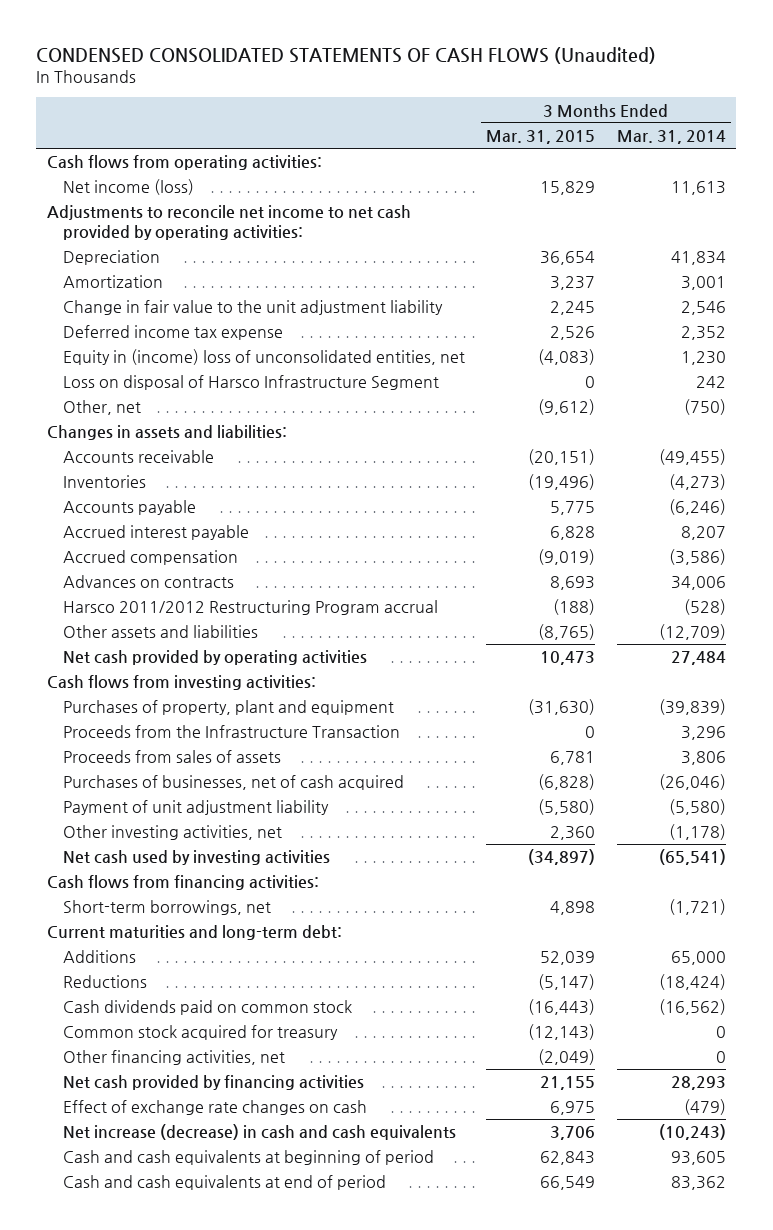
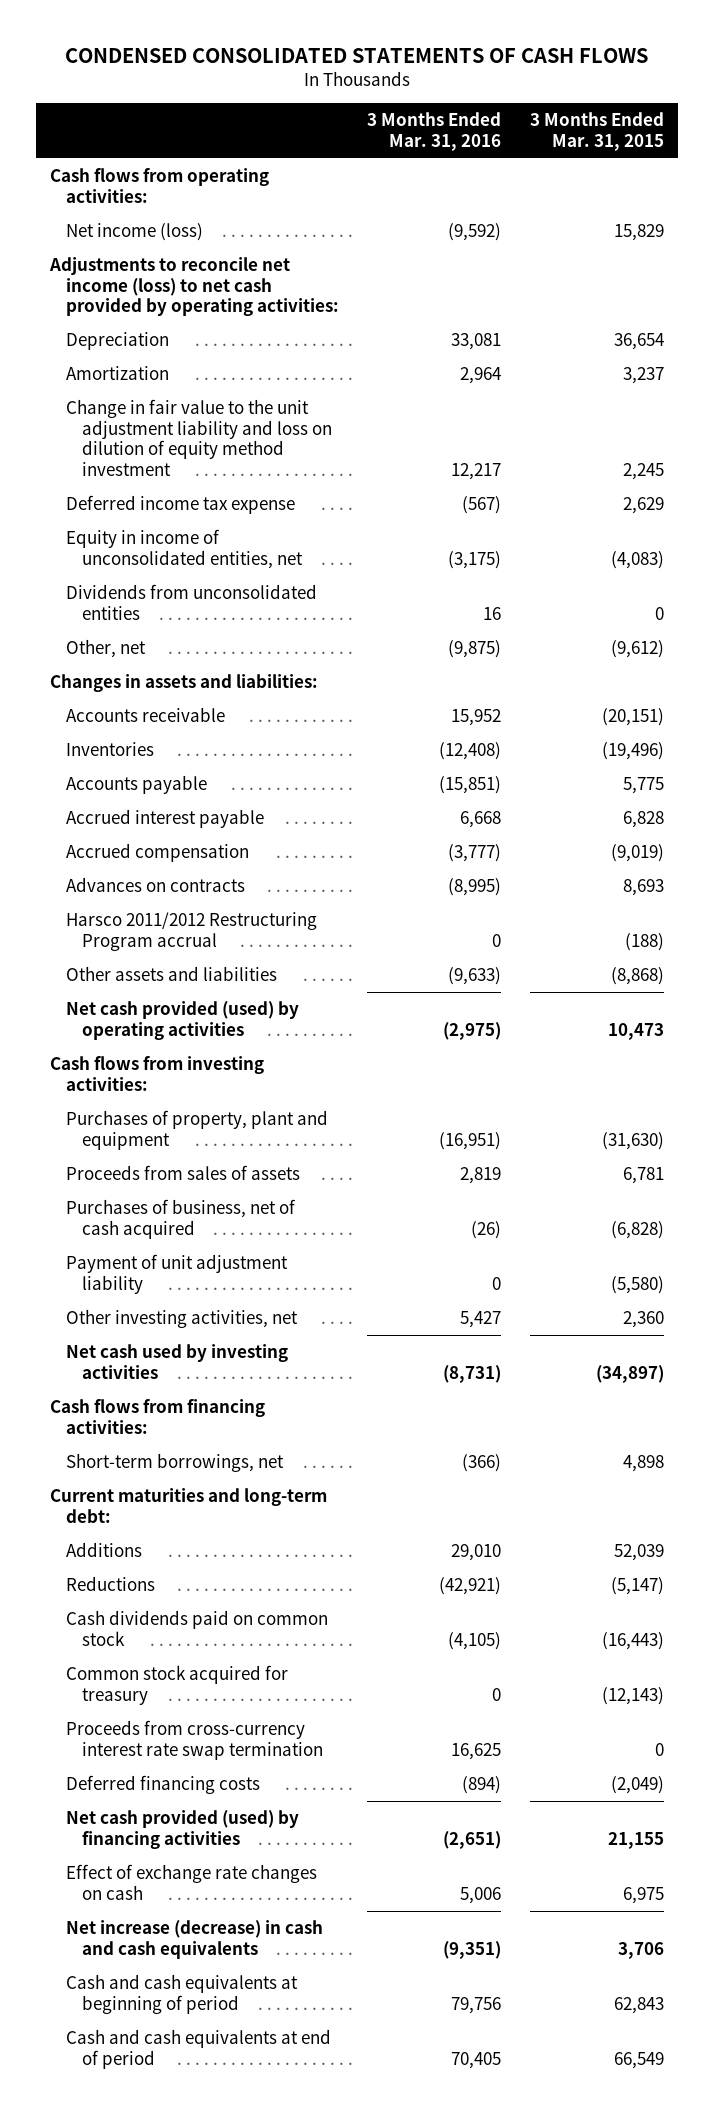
[36,46,657,64] CONDENSED CONSOLIDATED STATEMENTS OF CASH FLOWS (Unaudited) -> [64,47,648,63] CONDENSED CONSOLIDATED STATEMENTS OF CASH FLOWS
[616,129,726,144] Mar. 31, 2014 -> none
none -> [367,112,502,151] 3 Months Ended Mar. 31, 2016
[46,205,411,240] Adjustments to reconcile net income to net cash provided by operating activities: -> [49,257,339,317] Adjustments to reconcile net income (loss) to net cash provided by operating activities:
[63,375,440,391] Loss on disposal of Harsco Infrastructure Segment -> none
[63,300,444,316] Change in fair value to the unit adjustment liability -> [65,399,332,476] Change in fair value to the unit adjustment liability and loss on dilution of equity method investment
[550,326,596,341] 2,526 -> [622,497,664,515] 2,629
[63,349,466,366] Equity in (income) loss of unconsolidated entities, net -> [65,529,303,569] Equity in income of unconsolidated entities, net
none -> [65,584,317,620] Dividends from unconsolidated entities
[538,624,596,641] (8,765) -> [610,967,664,986] (8,868)
[63,650,368,666] Net cash provided by operating activities -> [65,1001,299,1040] Net cash provided (used) by operating activities
[63,725,401,739] Proceeds from the Infrastructure Transaction -> none
[63,775,405,791] Purchases of businesses, net of cash acquired -> [65,1199,296,1239] Purchases of business, net of cash acquired
none -> [65,1720,323,1760] Proceeds from cross-currency interest rate swap termination
[63,1050,286,1066] Other financing activities, net -> [65,1775,260,1795] Deferred financing costs
[63,1075,365,1091] Net cash provided by financing activities -> [65,1810,299,1849] Net cash provided (used) by financing activities

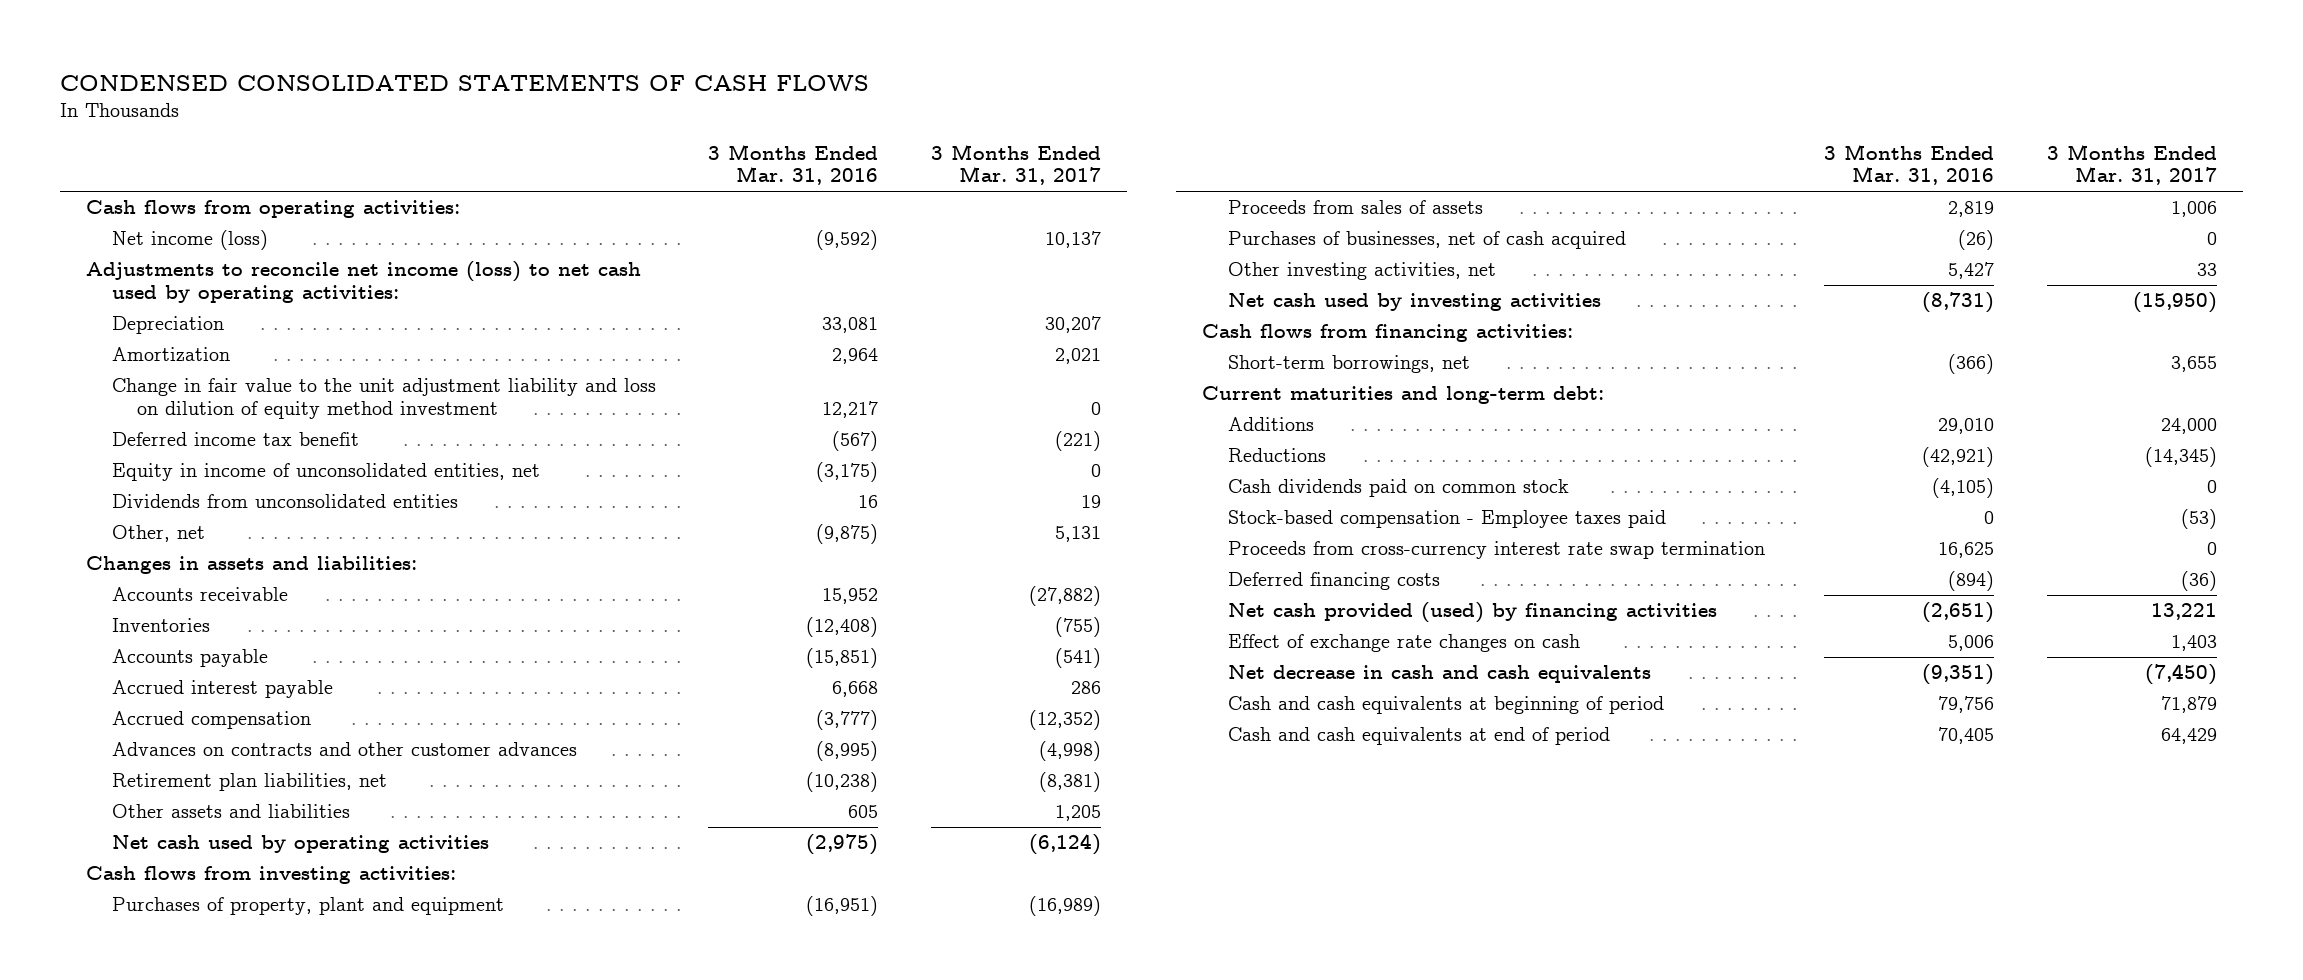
[529,112,664,151] 3 Months Ended Mar. 31, 2015 -> none
none -> [930,143,1101,186] 3 Months Ended Mar. 31, 2017
[49,257,339,317] Adjustments to reconcile net income (loss) to net cash provided by operating activities: -> [86,261,642,304] Adjustments to reconcile net income (loss) to net cash used by operating activities:
[65,495,295,515] Deferred income tax expense -> [111,432,359,447] Deferred income tax benefit
[65,912,317,951] Harsco 2011/2012 Restructuring Program accrual -> none
[65,877,245,893] Advances on contracts -> [111,742,577,757] Advances on contracts and other customer advances
none -> [111,773,387,792] Retirement plan liabilities, net
[448,967,502,986] (9,633) -> [848,805,879,819] 605
[65,1001,299,1040] Net cash provided (used) by operating activities -> [111,835,489,854] Net cash used by operating activities
[65,1254,288,1294] Payment of unit adjustment liability -> none
[65,1199,296,1239] Purchases of business, net of cash acquired -> [1227,231,1626,250] Purchases of businesses, net of cash acquired
[65,1665,288,1705] Common stock acquired for treasury -> [1227,510,1666,529] Stock-based compensation - Employee taxes paid
[65,1920,323,1959] Net increase (decrease) in cash and cash equivalents -> [1227,665,1651,684] Net decrease in cash and cash equivalents

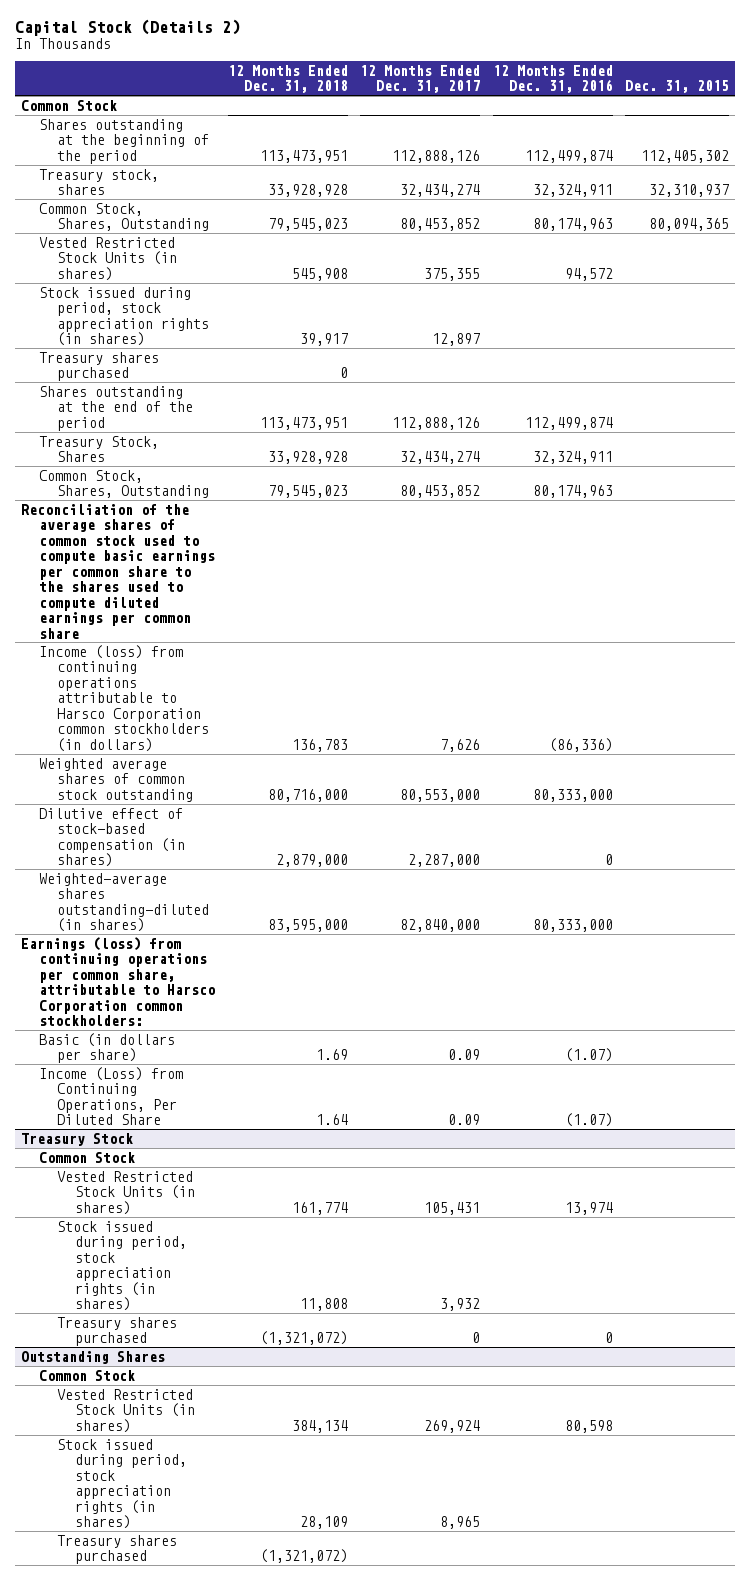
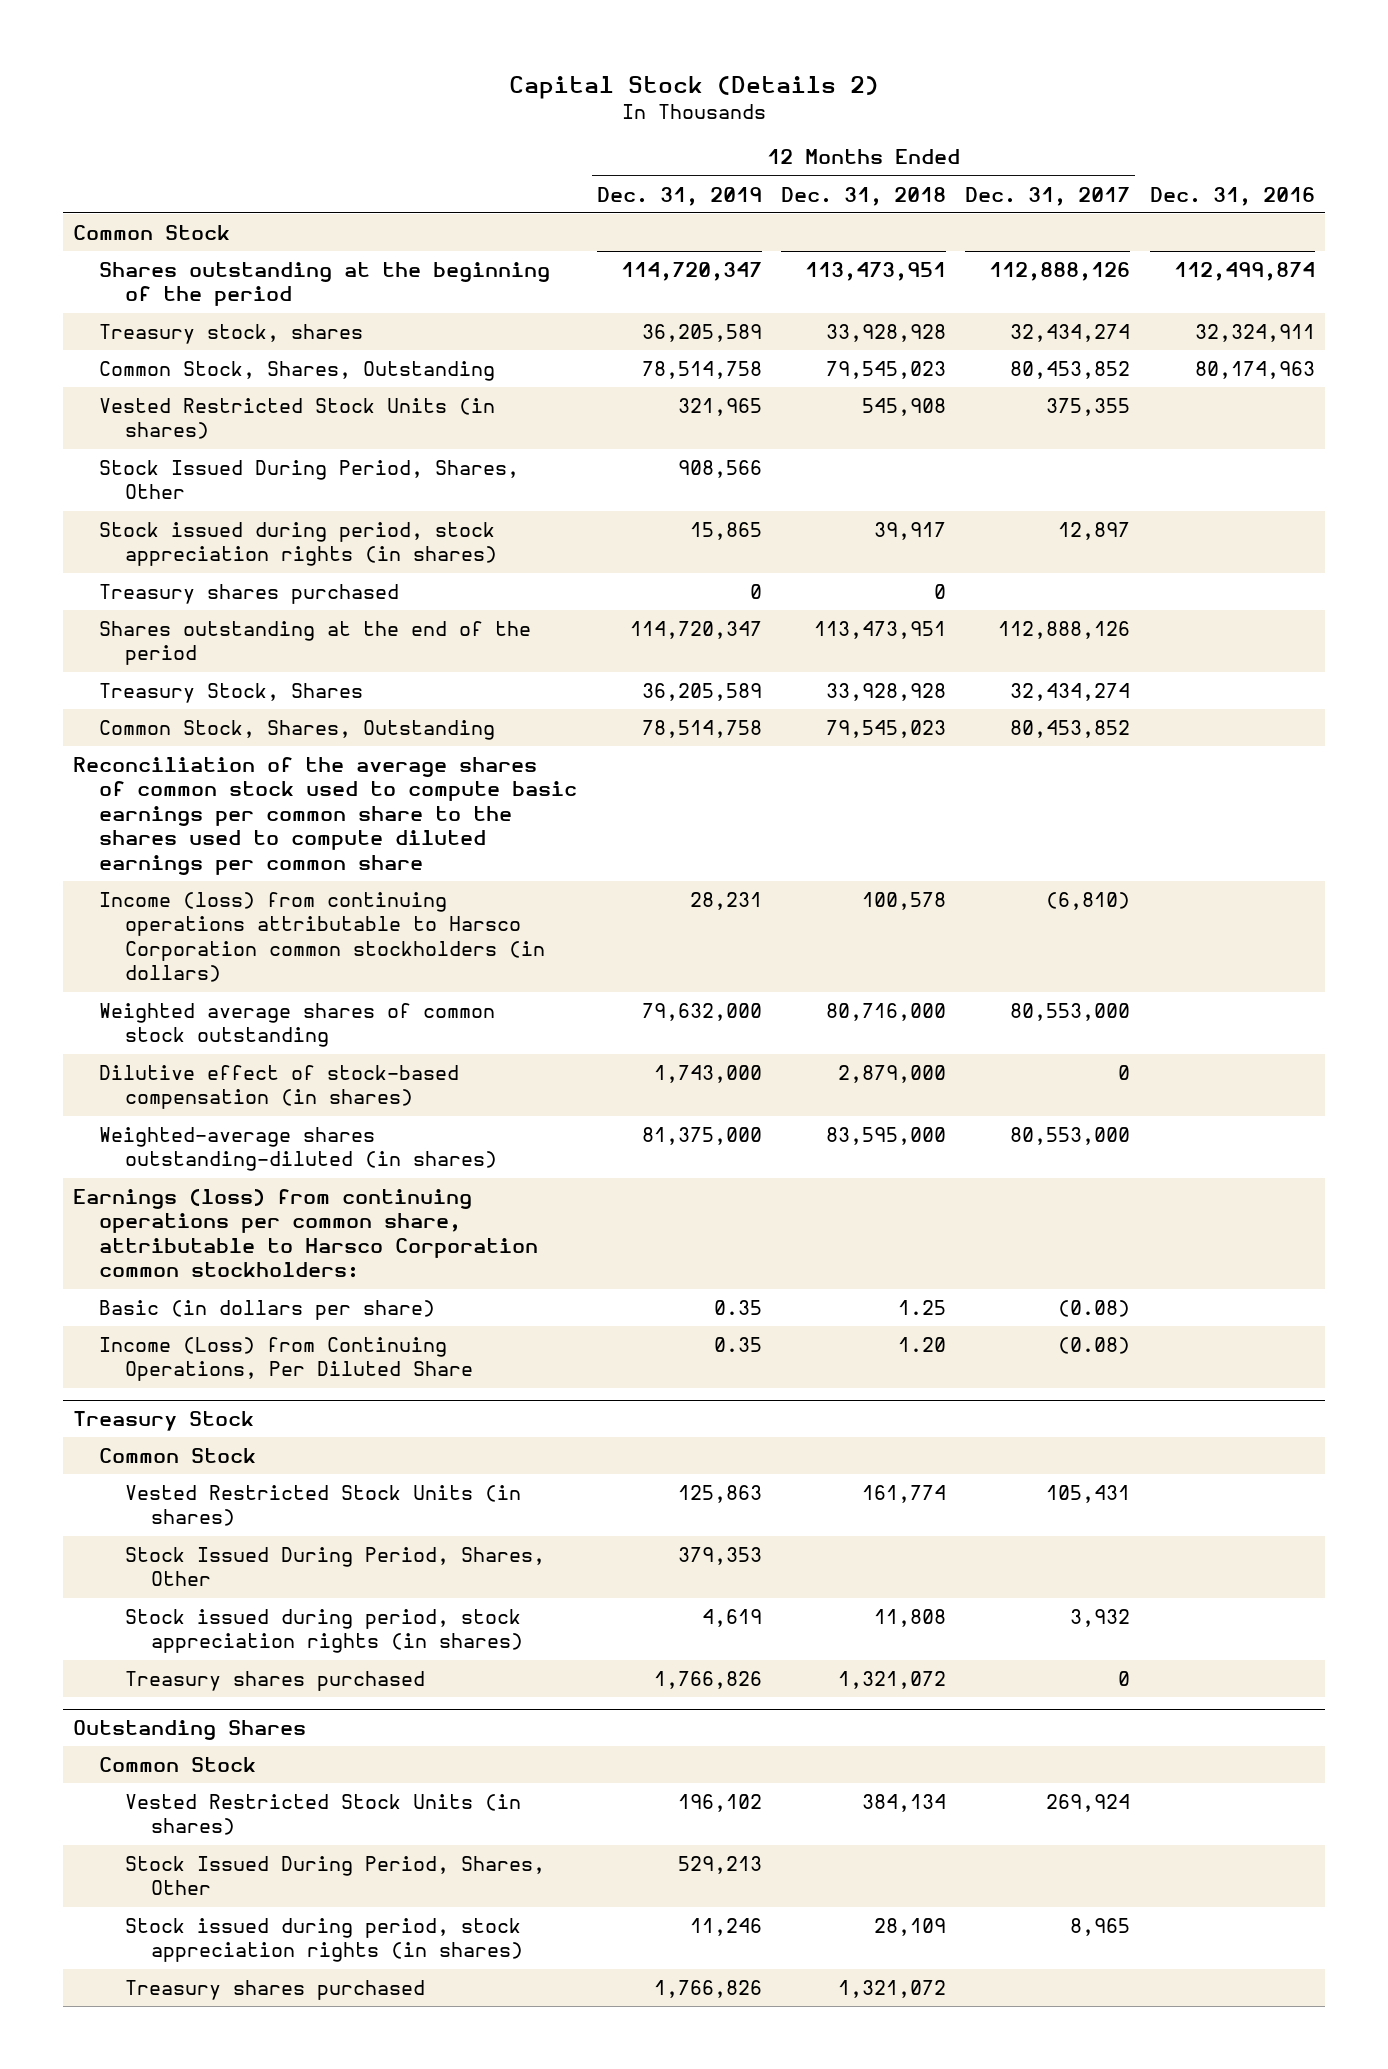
[492,64,613,94] 12 Months Ended Dec. 31, 2016 -> none
[625,80,730,94] Dec. 31, 2015 -> none
none -> [596,186,762,206] Dec. 31, 2019
none -> [1149,186,1315,206] Dec. 31, 2016
none -> [99,459,520,500] Stock Issued During Period, Shares, Other
[291,738,348,752] 136,783 -> [862,891,947,910] 100,578
[440,738,481,752] 7,626 -> [1046,891,1131,910] (6,810)
[408,854,481,868] 2,287,000 -> [1118,1064,1131,1080] 0
[400,919,481,933] 82,840,000 -> [1010,1126,1131,1145] 80,553,000
[315,1049,348,1061] 1.69 -> [898,1299,947,1315] 1.25
[448,1049,481,1061] 0.09 -> [1058,1299,1131,1317] (0.08)
[315,1114,348,1126] 1.64 -> [898,1336,947,1352] 1.20
[448,1114,481,1126] 0.09 -> [1058,1336,1131,1354] (0.08)
none -> [125,1546,546,1587] Stock Issued During Period, Shares, Other
[259,1331,348,1346] (1,321,072) -> [838,1670,947,1689] 1,321,072
none -> [125,1855,546,1896] Stock Issued During Period, Shares, Other
[259,1549,348,1564] (1,321,072) -> [838,1979,947,1998] 1,321,072

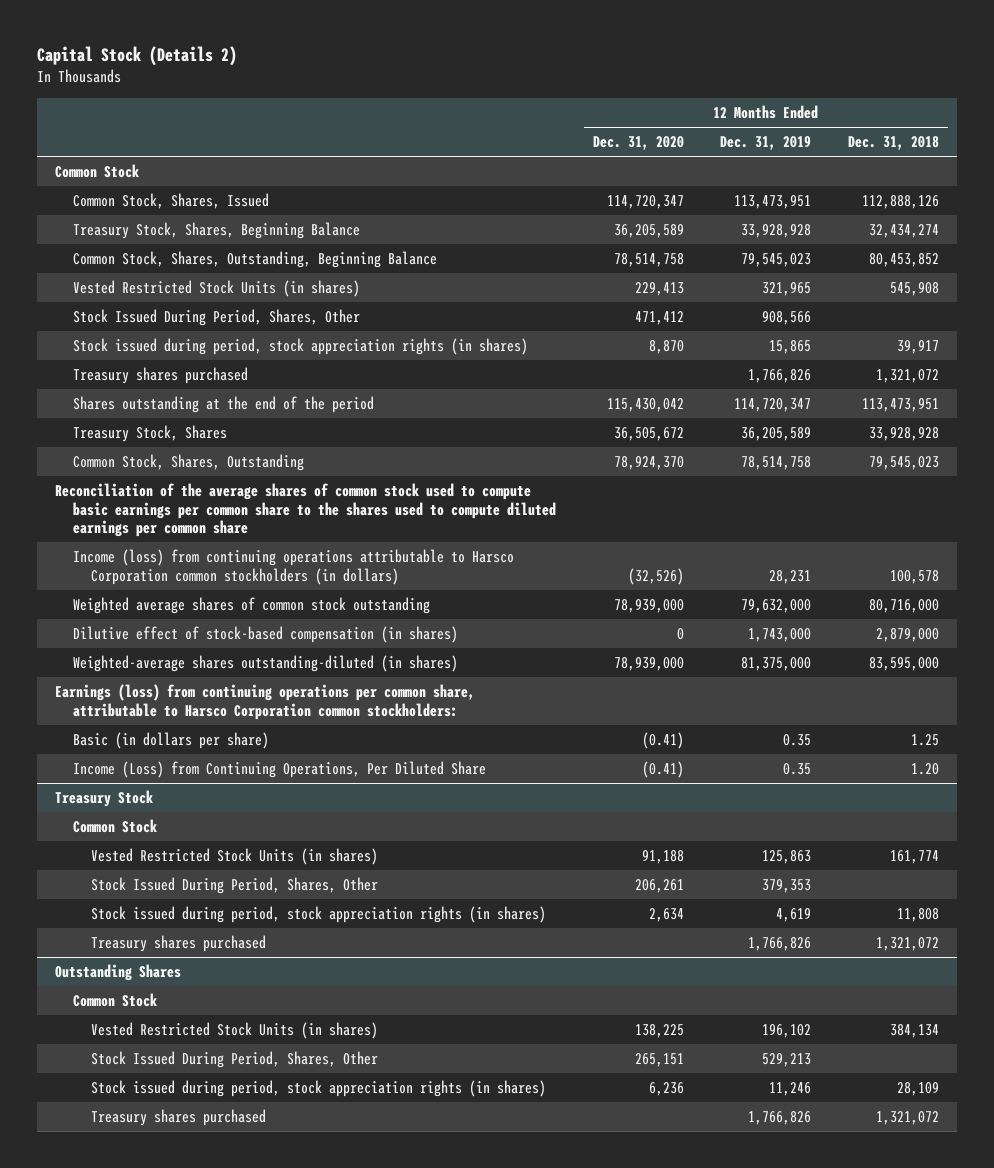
[965,186,1131,206] Dec. 31, 2017 -> none
[1149,186,1315,206] Dec. 31, 2016 -> none
none -> [592,136,684,151] Dec. 31, 2020
[99,261,551,307] Shares outstanding at the beginning of the period -> none
none -> [73,193,270,210] Common Stock, Shares, Issued
[99,323,364,344] Treasury stock, shares -> [73,222,361,240] Treasury Stock, Shares, Beginning Balance
[641,323,762,342] 36,205,589 -> [741,224,812,239] 33,928,928
[826,323,947,342] 33,928,928 -> [869,224,940,239] 32,434,274
[99,360,496,381] Common Stock, Shares, Outstanding -> [73,251,438,269] Common Stock, Shares, Outstanding, Beginning Balance
[641,360,762,379] 78,514,758 -> [741,253,812,268] 79,545,023
[826,360,947,379] 79,545,023 -> [869,253,940,268] 80,453,852
[749,583,762,599] 0 -> [748,369,812,384] 1,766,826
[934,583,947,599] 0 -> [876,369,940,384] 1,321,072

